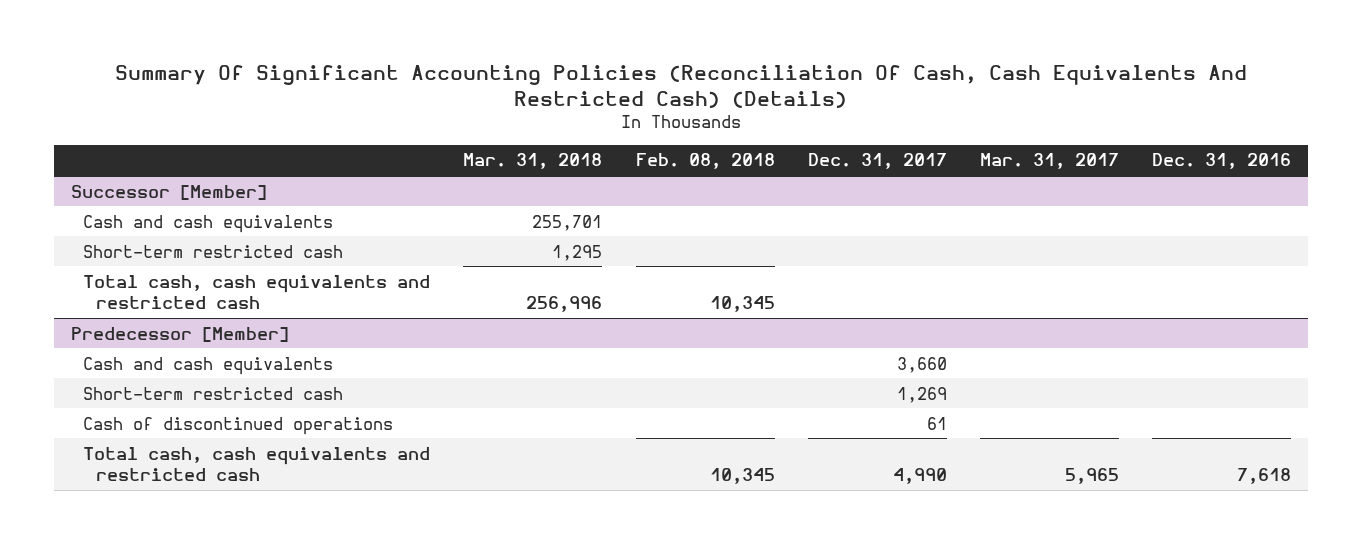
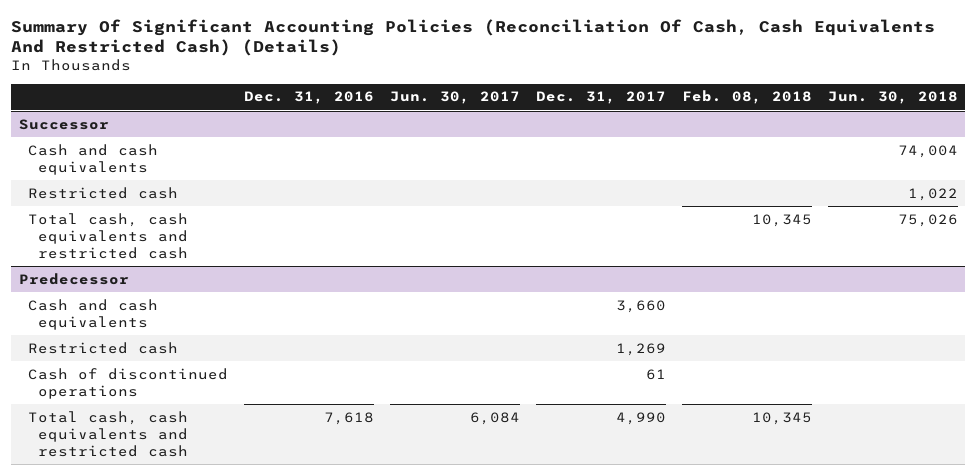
[463,153,603,170] Mar. 31, 2018 -> none
[979,153,1119,170] Mar. 31, 2017 -> none
none -> [389,91,520,105] Jun. 30, 2017
none -> [827,91,958,105] Jun. 30, 2018
[70,184,267,200] Successor [Member] -> [18,118,109,130] Successor
[83,244,344,258] Short-term restricted cash -> [28,186,179,199] Restricted cash
[70,326,289,342] Predecessor [Member] -> [18,272,129,285] Predecessor
[83,386,344,400] Short-term restricted cash -> [28,341,179,354] Restricted cash

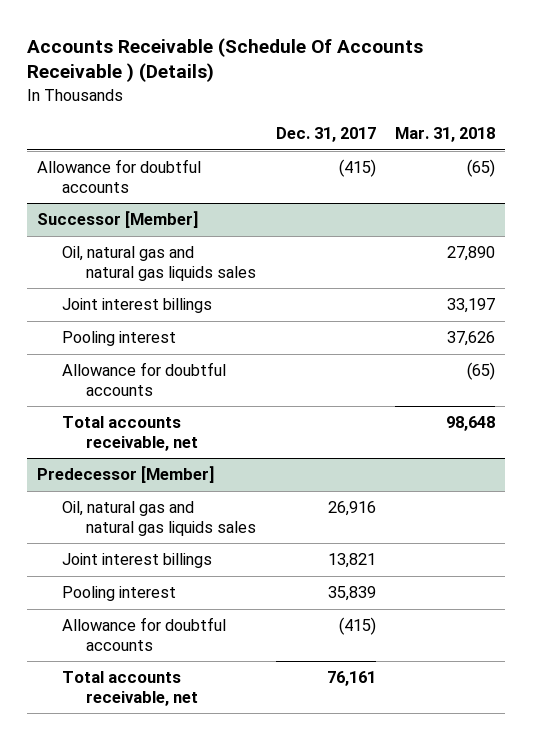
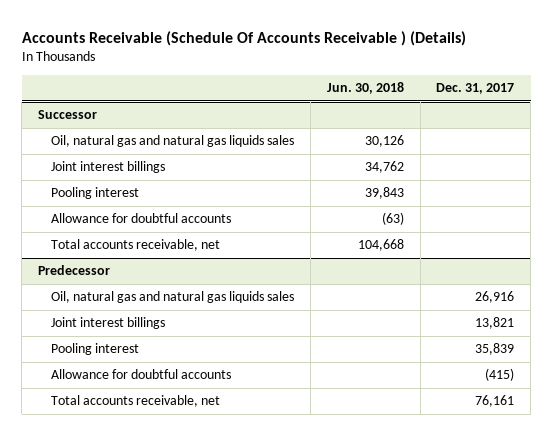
[395,127,496,143] Mar. 31, 2018 -> none
none -> [326,82,404,95] Jun. 30, 2018
[37,159,202,194] Allowance for doubtful accounts -> none
[37,211,200,229] Successor [Member] -> [37,110,97,120] Successor
[37,466,216,484] Predecessor [Member] -> [37,265,110,276] Predecessor

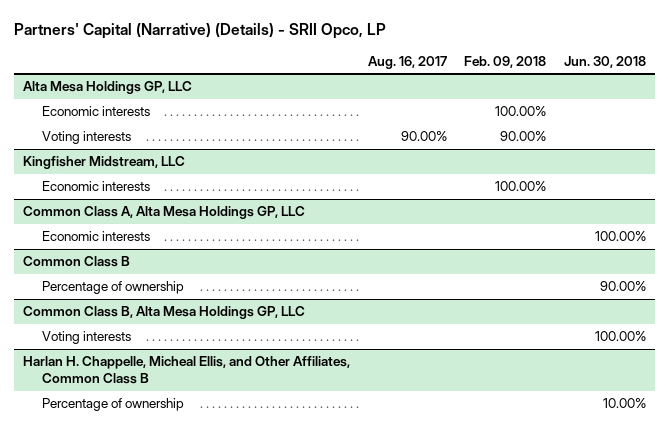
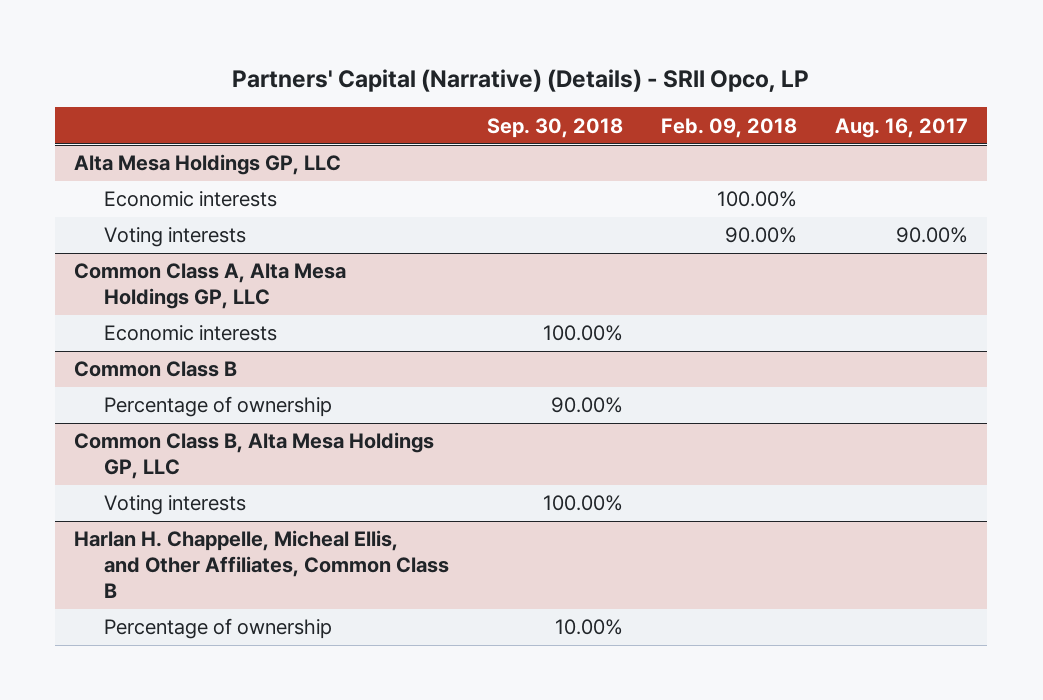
[563,55,646,68] Jun. 30, 2018 -> none
none -> [487,117,624,138] Sep. 30, 2018
[23,156,186,170] Kingfisher Midstream, LLC -> none
[41,181,150,192] Economic interests -> none

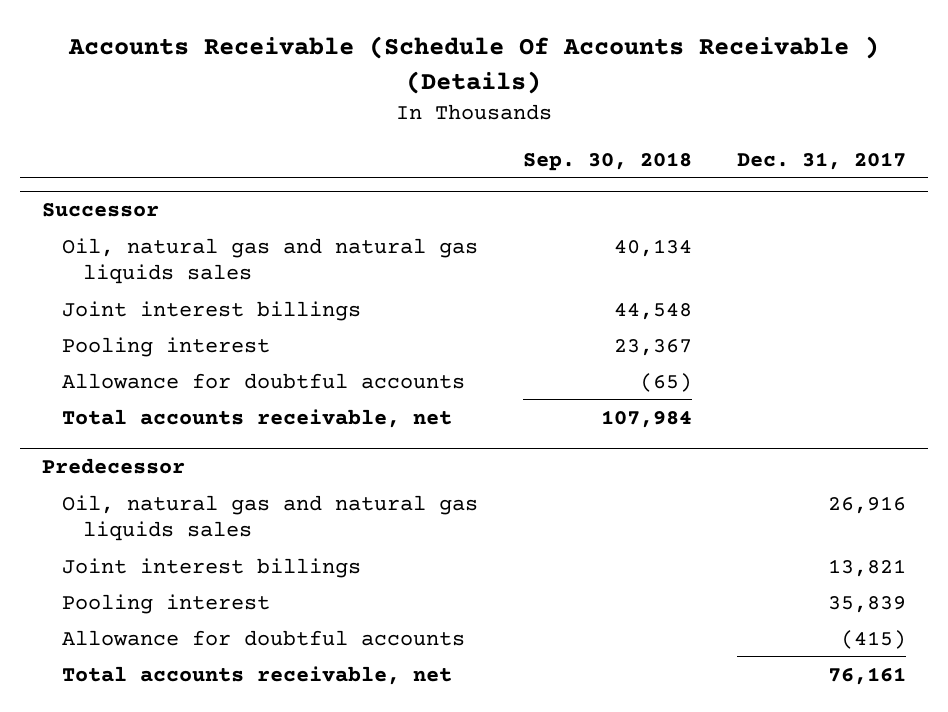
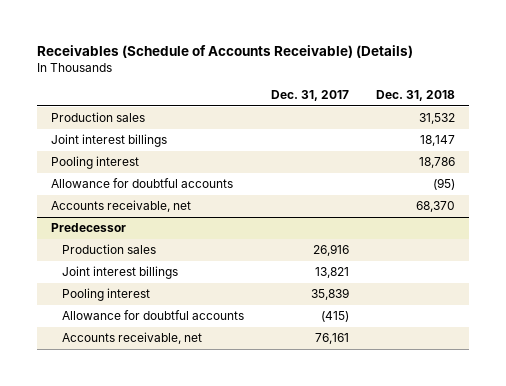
[68,36,880,94] Accounts Receivable (Schedule Of Accounts Receivable ) (Details) -> [37,44,414,58] Receivables (Schedule of Accounts Receivable) (Details)
[523,151,693,171] Sep. 30, 2018 -> none
none -> [376,90,456,102] Dec. 31, 2018
[42,202,160,217] Successor -> none
[62,237,479,285] Oil, natural gas and natural gas liquids sales -> none
[62,300,362,321] Joint interest billings -> none
[62,336,271,357] Pooling interest -> none
[62,372,466,389] Allowance for doubtful accounts -> none
[62,408,453,428] Total accounts receivable, net -> none
none -> [50,112,145,123] Production sales
none -> [50,134,167,148] Joint interest billings
none -> [50,156,139,170] Pooling interest
none -> [50,178,233,189] Allowance for doubtful accounts
none -> [50,200,191,213] Accounts receivable, net
[62,494,479,542] Oil, natural gas and natural gas liquids sales -> [62,244,157,255] Production sales
[62,665,453,685] Total accounts receivable, net -> [62,332,203,345] Accounts receivable, net

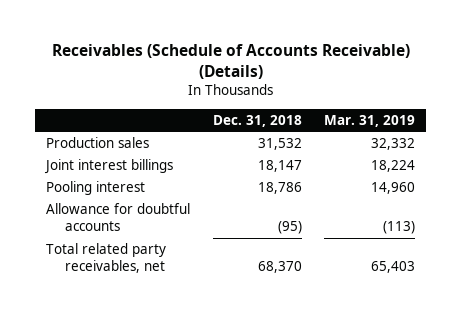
[271,90,350,102] Dec. 31, 2017 -> none
none -> [324,114,416,127] Mar. 31, 2019
[50,223,126,233] Predecessor -> none
[62,244,157,255] Production sales -> none
[62,266,179,280] Joint interest billings -> none
[62,288,151,302] Pooling interest -> none
[62,310,245,321] Allowance for doubtful accounts -> none
[62,332,203,345] Accounts receivable, net -> none
[50,200,191,213] Accounts receivable, net -> [45,242,166,274] Total related party receivables, net

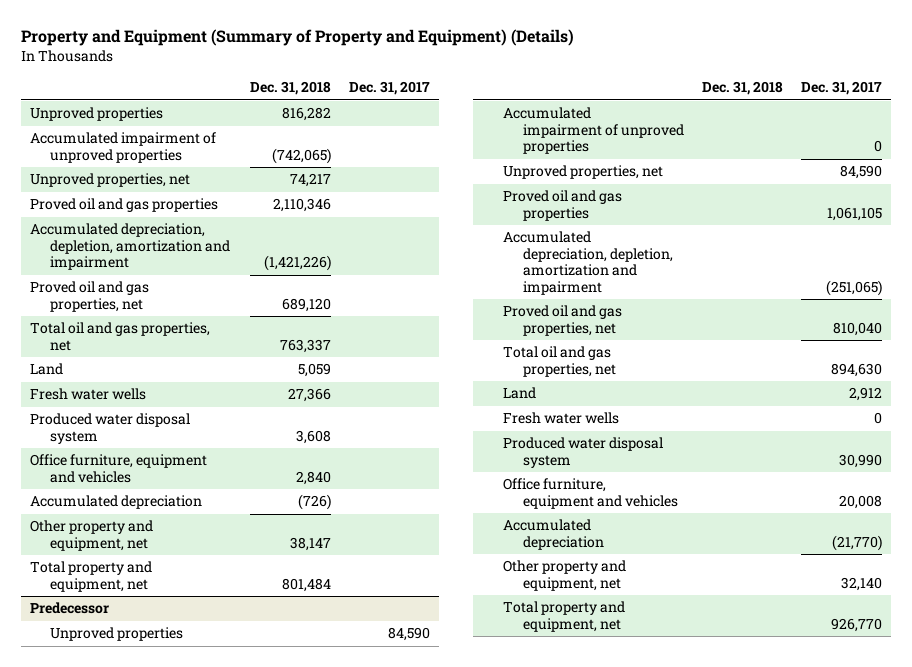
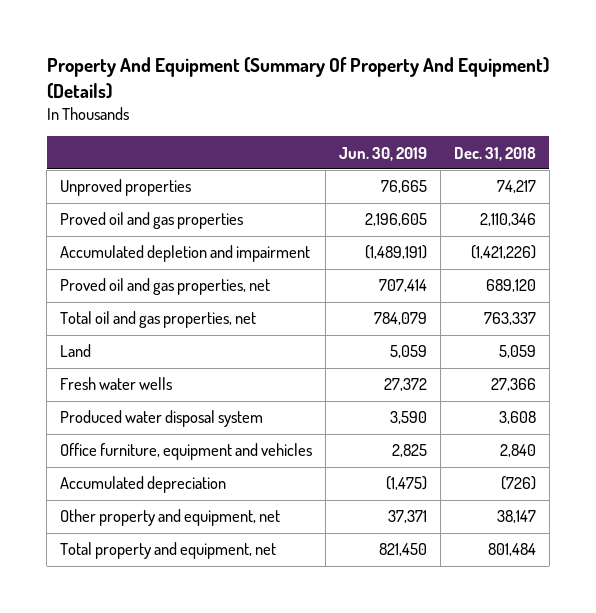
[20,29,574,47] Property and Equipment (Summary of Property and Equipment) (Details) -> [46,57,549,99] Property And Equipment (Summary Of Property And Equipment) (Details)
[348,81,430,96] Dec. 31, 2017 -> none
none -> [339,146,428,161] Jun. 30, 2019
[29,132,216,163] Accumulated impairment of unproved properties -> none
[29,173,190,188] Unproved properties, net -> none
[281,107,331,122] 816,282 -> [496,180,536,194] 74,217
[29,223,231,271] Accumulated depreciation, depletion, amortization and impairment -> [60,245,311,263] Accumulated depletion and impairment
[29,602,109,615] Predecessor -> none
[50,627,184,642] Unproved properties -> none
[502,107,684,155] Accumulated impairment of unproved properties -> none
[502,165,663,180] Unproved properties, net -> none
[502,190,622,221] Proved oil and gas properties -> none
[502,231,673,295] Accumulated depreciation, depletion, amortization and impairment -> none
[502,305,622,336] Proved oil and gas properties, net -> none
[502,346,616,377] Total oil and gas properties, net -> none
[502,387,536,400] Land -> none
[502,412,619,425] Fresh water wells -> none
[502,437,663,468] Produced water disposal system -> none
[502,478,678,509] Office furniture, equipment and vehicles -> none
[502,519,604,550] Accumulated depreciation -> none
[502,560,626,591] Other property and equipment, net -> none
[502,601,625,632] Total property and equipment, net -> none

